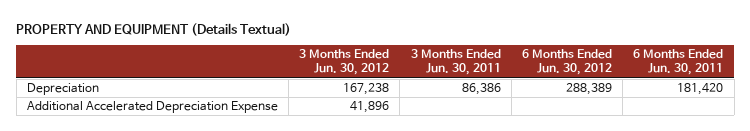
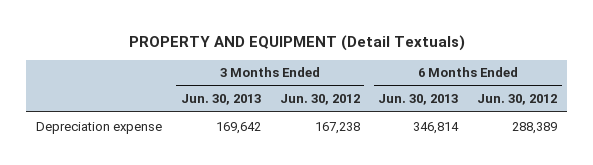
[16,22,292,36] PROPERTY AND EQUIPMENT (Details Textual) -> [128,34,465,51] PROPERTY AND EQUIPMENT (Detail Textuals)
[410,49,501,76] 3 Months Ended Jun. 30, 2011 -> none
[633,49,724,76] 6 Months Ended Jun. 30, 2011 -> none
none -> [180,94,261,106] Jun. 30, 2013
none -> [378,94,459,106] Jun. 30, 2013
[26,101,278,114] Additional Accelerated Depreciation Expense -> none
[26,83,99,96] Depreciation -> [35,121,162,134] Depreciation expense

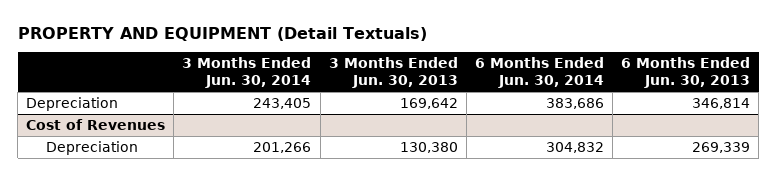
[279,94,360,106] Jun. 30, 2012 -> none
[477,94,558,106] Jun. 30, 2012 -> none
none -> [182,57,312,88] 3 Months Ended Jun. 30, 2014
none -> [474,57,604,88] 6 Months Ended Jun. 30, 2014
[35,121,162,134] Depreciation expense -> [26,96,119,111] Depreciation
none -> [26,118,166,130] Cost of Revenues
none -> [46,140,139,155] Depreciation

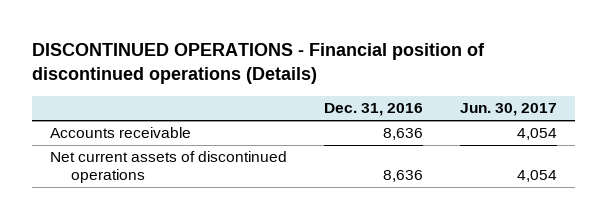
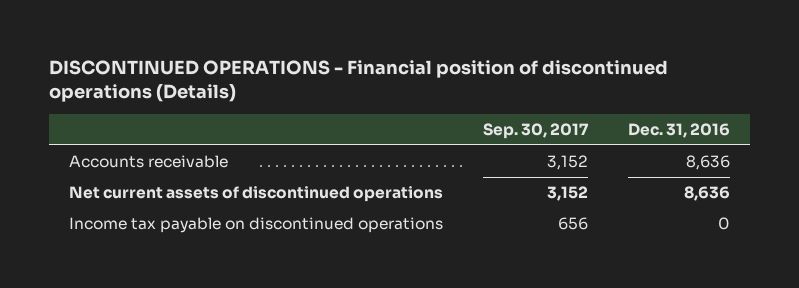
[459,103,557,117] Jun. 30, 2017 -> none
none -> [482,122,589,139] Sep. 30, 2017
none -> [69,217,444,234] Income tax payable on discontinued operations

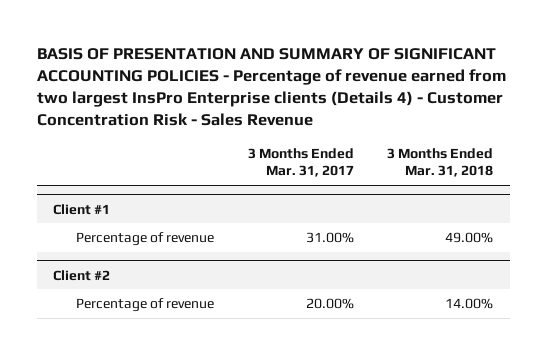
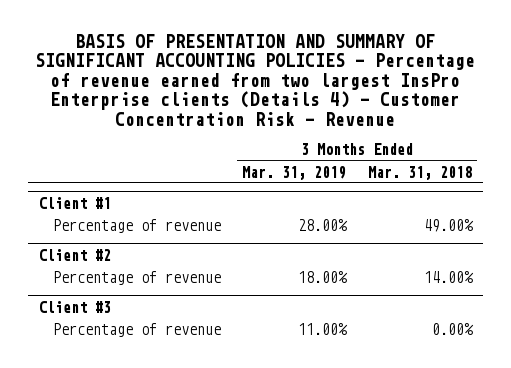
[36,47,506,127] BASIS OF PRESENTATION AND SUMMARY OF SIGNIFICANT ACCOUNTING POLICIES - Percentage of revenue earned from two largest InsPro Enterprise clients (Details 4) - Customer Concentration Risk - Sales Revenue -> [35,33,476,126] BASIS OF PRESENTATION AND SUMMARY OF SIGNIFICANT ACCOUNTING POLICIES - Percentage of revenue earned from two largest InsPro Enterprise clients (Details 4) - Customer Concentration Risk - Revenue
[247,148,354,178] 3 Months Ended Mar. 31, 2017 -> none
none -> [242,165,347,180] Mar. 31, 2019
none -> [39,300,112,313] Client #3
none -> [52,322,221,337] Percentage of revenue

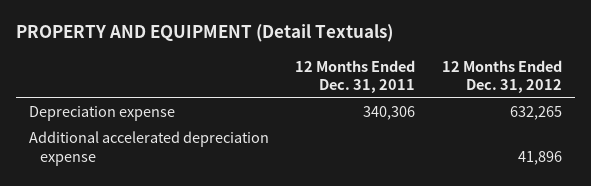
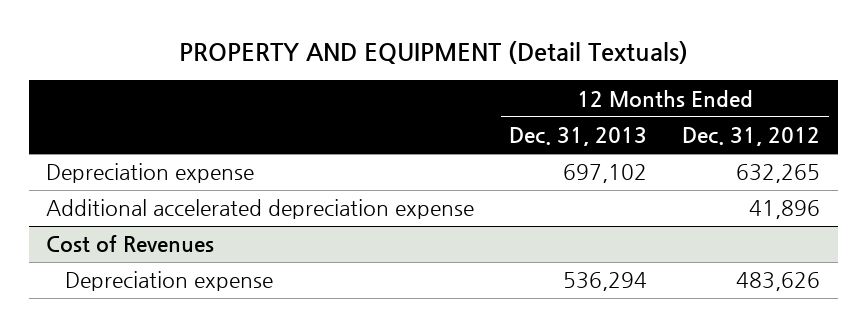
[295,59,416,94] 12 Months Ended Dec. 31, 2011 -> none
none -> [509,127,648,147] Dec. 31, 2013
none -> [46,235,215,253] Cost of Revenues
none -> [64,271,273,292] Depreciation expense

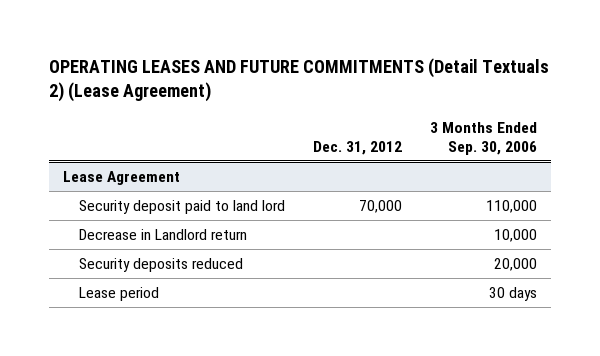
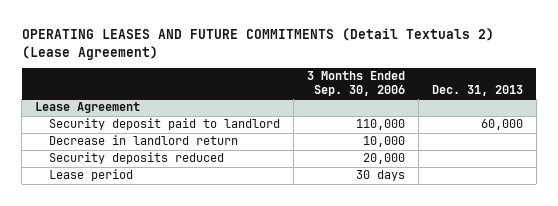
[312,140,402,155] Dec. 31, 2012 -> none
none -> [431,85,523,97] Dec. 31, 2013
[78,200,285,215] Security deposit paid to land lord -> [48,118,280,131] Security deposit paid to landlord
[78,229,247,241] Decrease in Landlord return -> [48,135,238,146] Decrease in landlord return

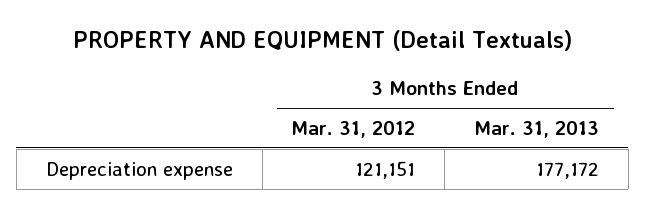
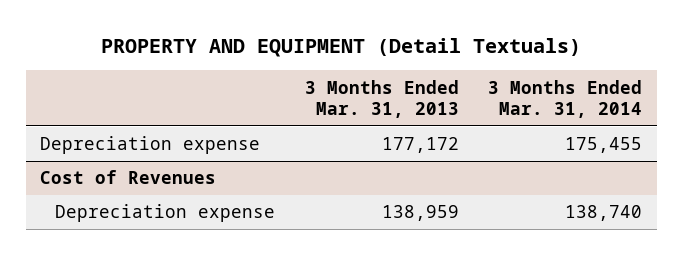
[291,120,416,138] Mar. 31, 2012 -> none
none -> [488,79,643,119] 3 Months Ended Mar. 31, 2014
none -> [40,170,217,185] Cost of Revenues
none -> [55,204,276,223] Depreciation expense

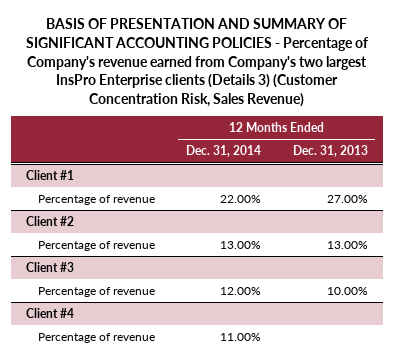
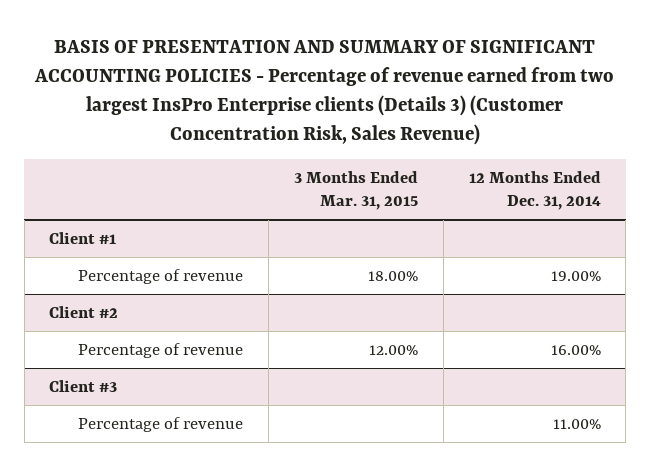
[25,18,368,108] BASIS OF PRESENTATION AND SUMMARY OF SIGNIFICANT ACCOUNTING POLICIES - Percentage of Company's revenue earned from Company's two largest InsPro Enterprise clients (Details 3) (Customer Concentration Risk, Sales Revenue) -> [33,40,614,146] BASIS OF PRESENTATION AND SUMMARY OF SIGNIFICANT ACCOUNTING POLICIES - Percentage of revenue earned from two largest InsPro Enterprise clients (Details 3) (Customer Concentration Risk, Sales Revenue)
[292,145,368,158] Dec. 31, 2013 -> none
none -> [293,170,418,211] 3 Months Ended Mar. 31, 2015
[220,194,262,203] 22.00% -> [550,271,601,282] 19.00%
[220,240,262,249] 13.00% -> [550,345,601,356] 16.00%
[37,286,155,297] Percentage of revenue -> none
[26,307,75,318] Client #4 -> none

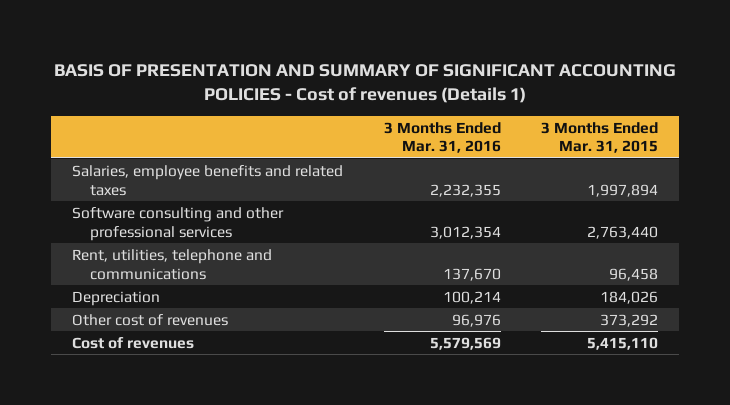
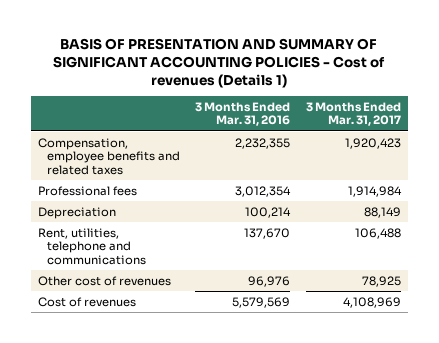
[541,121,659,154] 3 Months Ended Mar. 31, 2015 -> none
none -> [305,101,401,127] 3 Months Ended Mar. 31, 2017
[71,164,343,196] Salaries, employee benefits and related taxes -> [38,137,181,176] Compensation, employee benefits and related taxes
[71,206,284,241] Software consulting and other professional services -> [38,185,138,196] Professional fees
[71,248,272,280] Rent, utilities, telephone and communications -> [38,227,147,266] Rent, utilities, telephone and communications

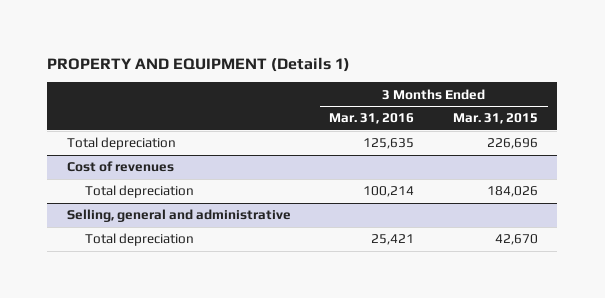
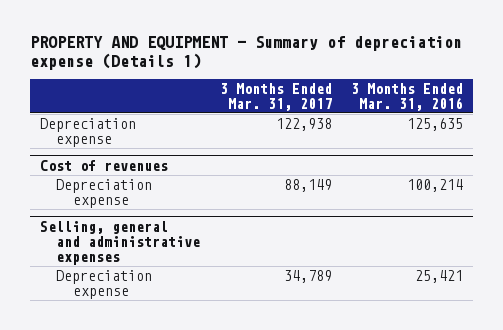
[47,56,351,72] PROPERTY AND EQUIPMENT (Details 1) -> [30,36,463,70] PROPERTY AND EQUIPMENT - Summary of depreciation expense (Details 1)
[452,113,538,125] Mar. 31, 2015 -> none
none -> [219,82,332,111] 3 Months Ended Mar. 31, 2017
[66,137,176,151] Total depreciation -> [39,118,136,148] Depreciation expense
[84,185,194,199] Total depreciation -> [56,179,153,209] Depreciation expense
[66,209,291,223] Selling, general and administrative -> [39,220,201,265] Selling, general and administrative expenses
[84,233,194,247] Total depreciation -> [56,270,153,300] Depreciation expense

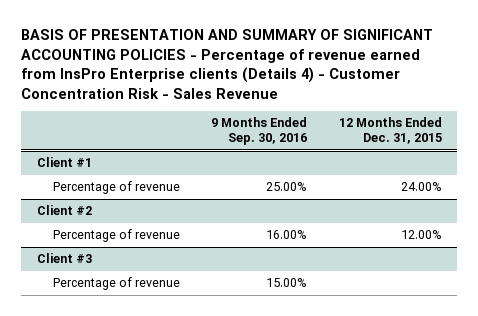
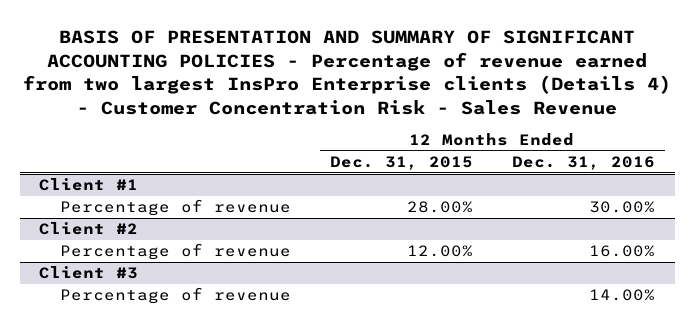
[20,29,433,99] BASIS OF PRESENTATION AND SUMMARY OF SIGNIFICANT ACCOUNTING POLICIES - Percentage of revenue earned from InsPro Enterprise clients (Details 4) - Customer Concentration Risk - Sales Revenue -> [23,30,672,115] BASIS OF PRESENTATION AND SUMMARY OF SIGNIFICANT ACCOUNTING POLICIES - Percentage of revenue earned from two largest InsPro Enterprise clients (Details 4) - Customer Concentration Risk - Sales Revenue
[211,117,308,146] 9 Months Ended Sep. 30, 2016 -> none
none -> [512,155,656,170] Dec. 31, 2016
[400,182,442,192] 24.00% -> [406,201,473,214] 28.00%

